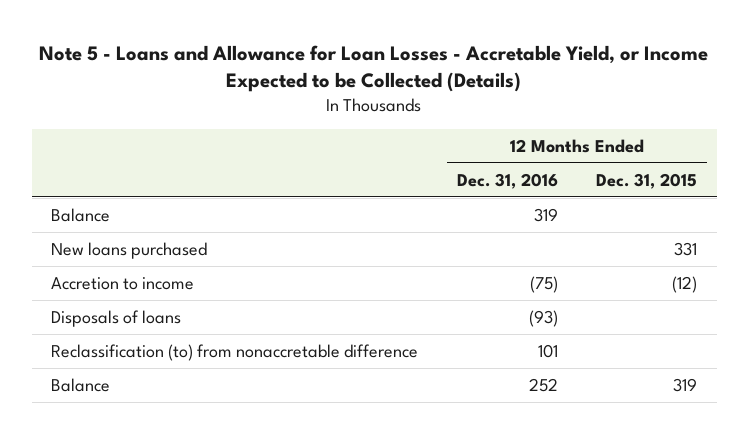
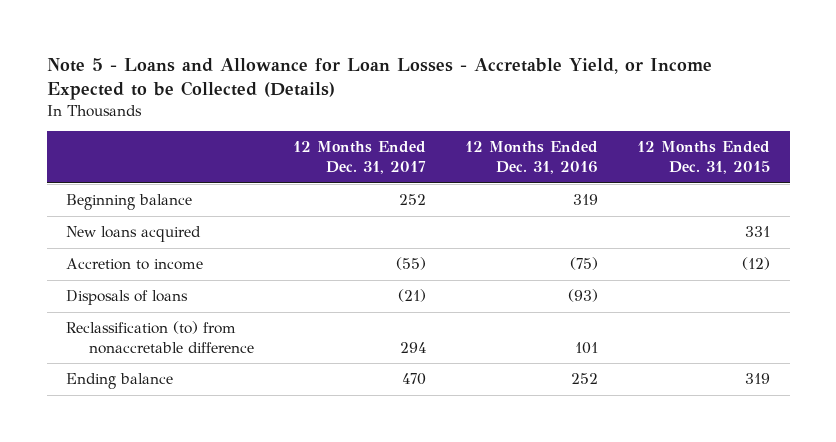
none -> [293,141,427,175] 12 Months Ended Dec. 31, 2017
[51,207,111,222] Balance -> [66,194,193,211] Beginning balance
[51,241,208,259] New loans purchased -> [66,226,202,243] New loans acquired
[51,377,111,392] Balance -> [66,373,174,390] Ending balance

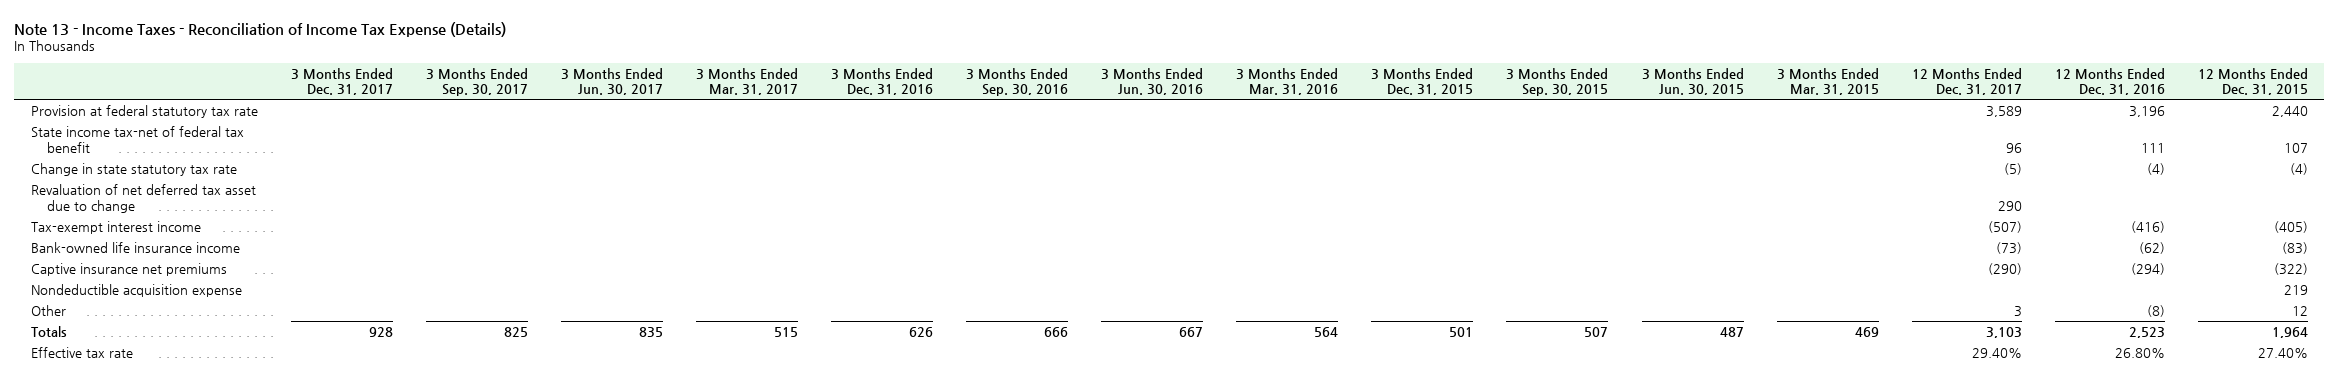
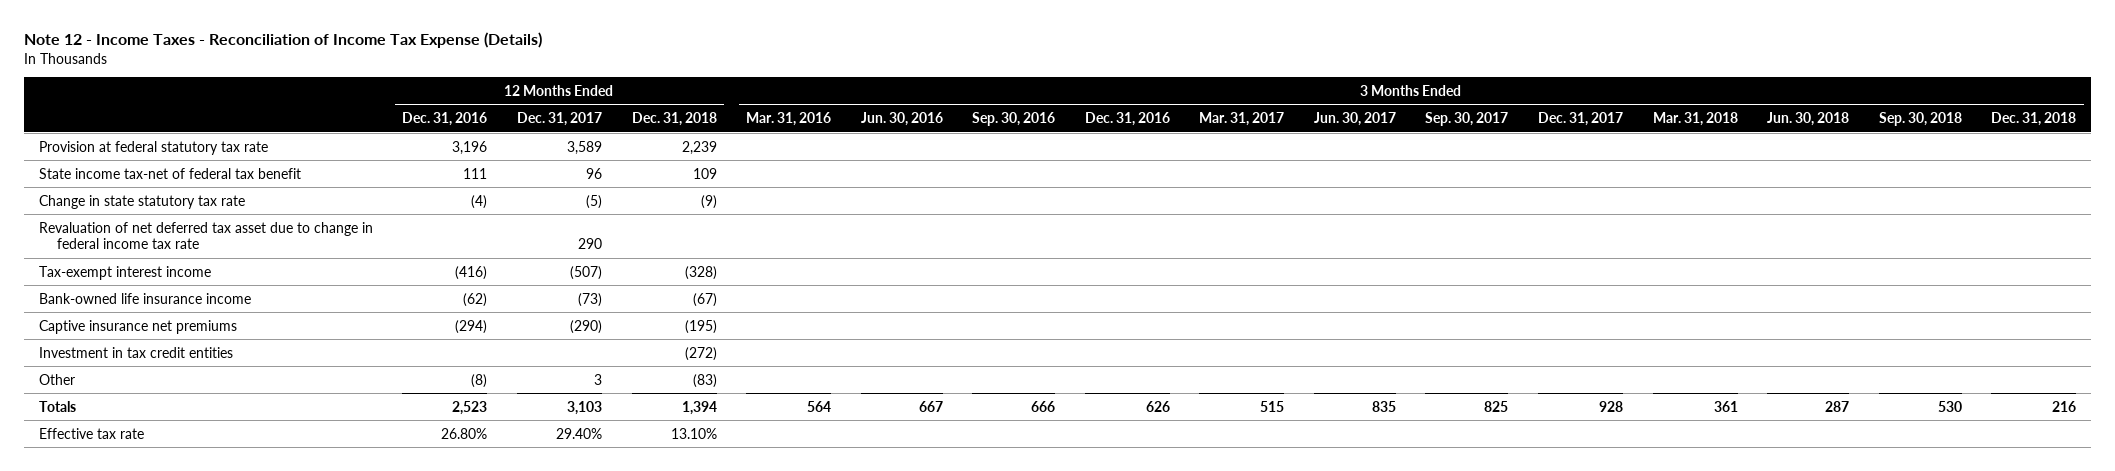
[14,21,507,37] Note 13 - Income Taxes - Reconciliation of Income Tax Expense (Details) -> [24,32,543,49] Note 12 - Income Taxes - Reconciliation of Income Tax Expense (Details)
[1371,67,1474,96] 3 Months Ended Dec. 31, 2015 -> none
[1506,67,1609,97] 3 Months Ended Sep. 30, 2015 -> none
[1641,67,1744,96] 3 Months Ended Jun. 30, 2015 -> none
[1776,67,1879,96] 3 Months Ended Mar. 31, 2015 -> none
[2197,67,2308,96] 12 Months Ended Dec. 31, 2015 -> none
none -> [631,112,717,127] Dec. 31, 2018
none -> [1652,112,1738,127] Mar. 31, 2018
none -> [1767,112,1850,127] Jun. 30, 2018
none -> [1878,112,1962,127] Sep. 30, 2018
none -> [1991,112,2077,127] Dec. 31, 2018
[30,183,256,213] Revaluation of net deferred tax asset due to change -> [38,221,373,250] Revaluation of net deferred tax asset due to change in federal income tax rate
[30,283,242,297] Nondeductible acquisition expense -> none
none -> [38,346,233,358] Investment in tax credit entities

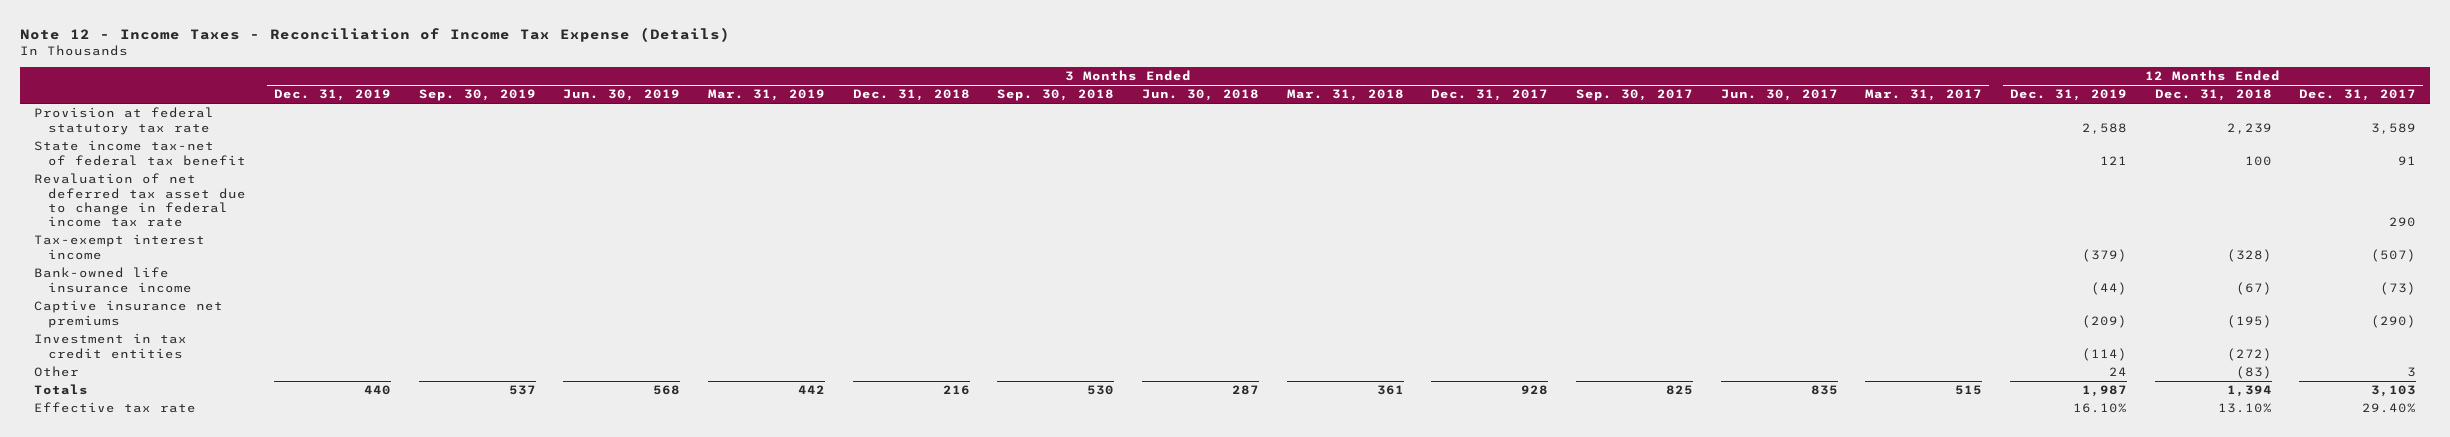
[402,112,488,127] Dec. 31, 2016 -> none
[746,112,832,127] Mar. 31, 2016 -> none
[860,112,943,127] Jun. 30, 2016 -> none
[972,112,1056,127] Sep. 30, 2016 -> none
[1084,112,1170,127] Dec. 31, 2016 -> none
none -> [273,89,391,102] Dec. 31, 2019
none -> [418,89,536,102] Sep. 30, 2019
none -> [563,89,681,102] Jun. 30, 2019
none -> [707,89,825,102] Mar. 31, 2019
none -> [2009,89,2127,102] Dec. 31, 2019
[38,194,245,209] Change in state statutory tax rate -> none
[585,167,602,179] 96 -> [2398,155,2417,165] 91
[692,167,717,179] 109 -> [2244,155,2272,166] 100

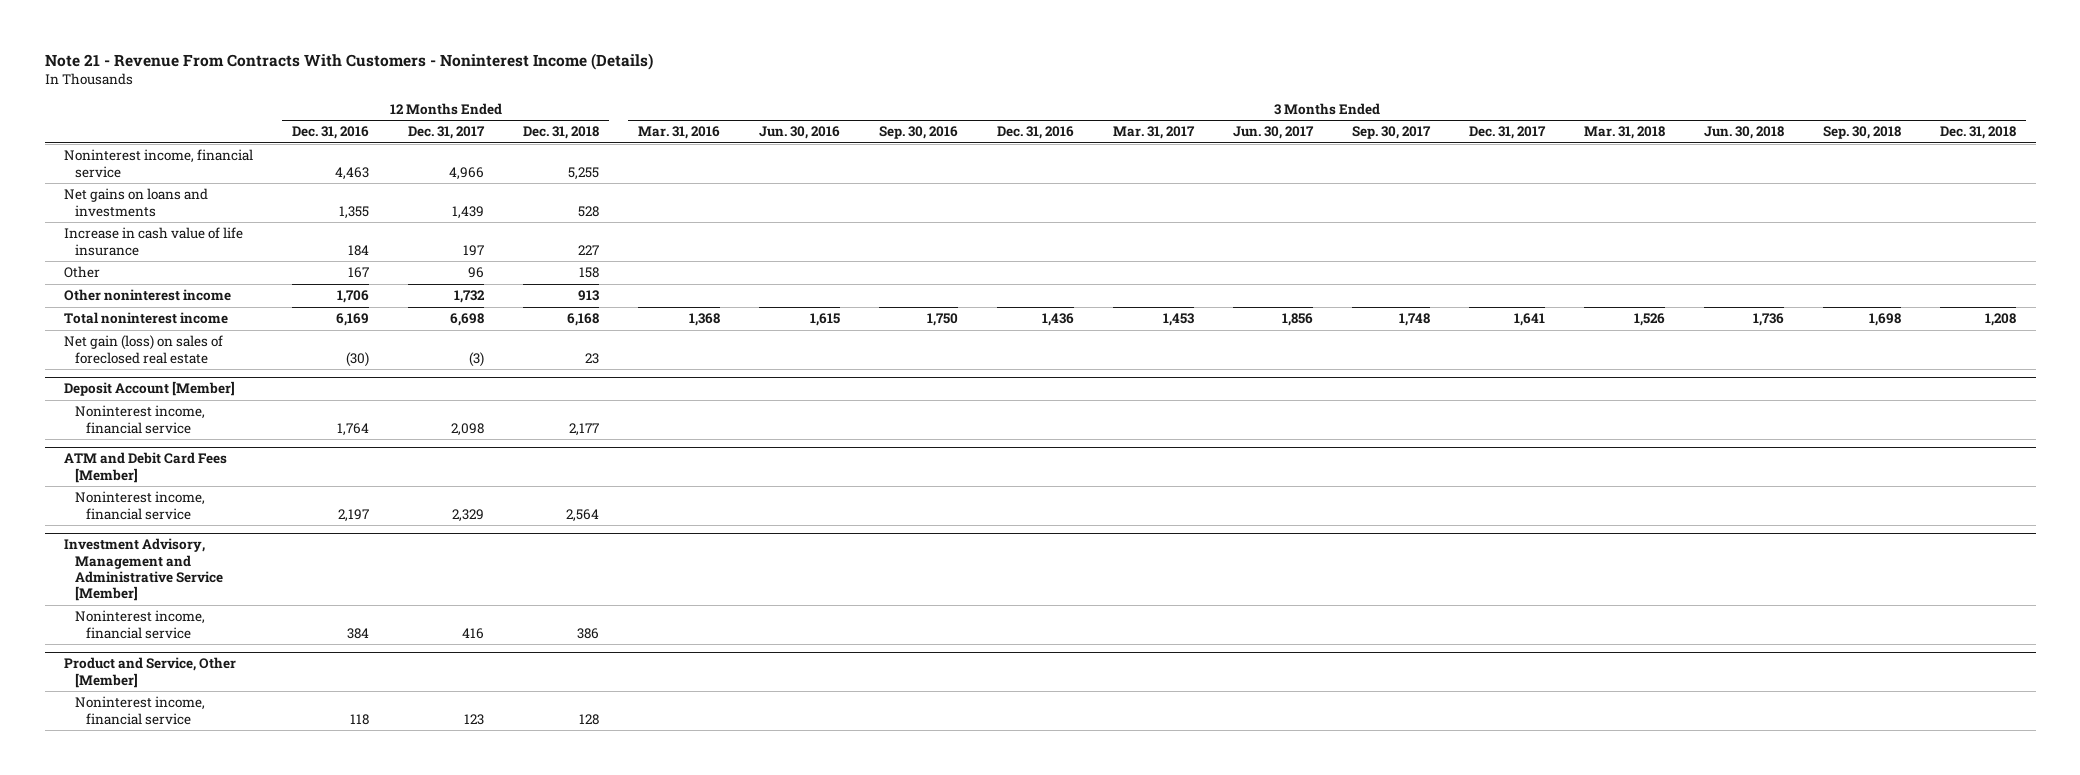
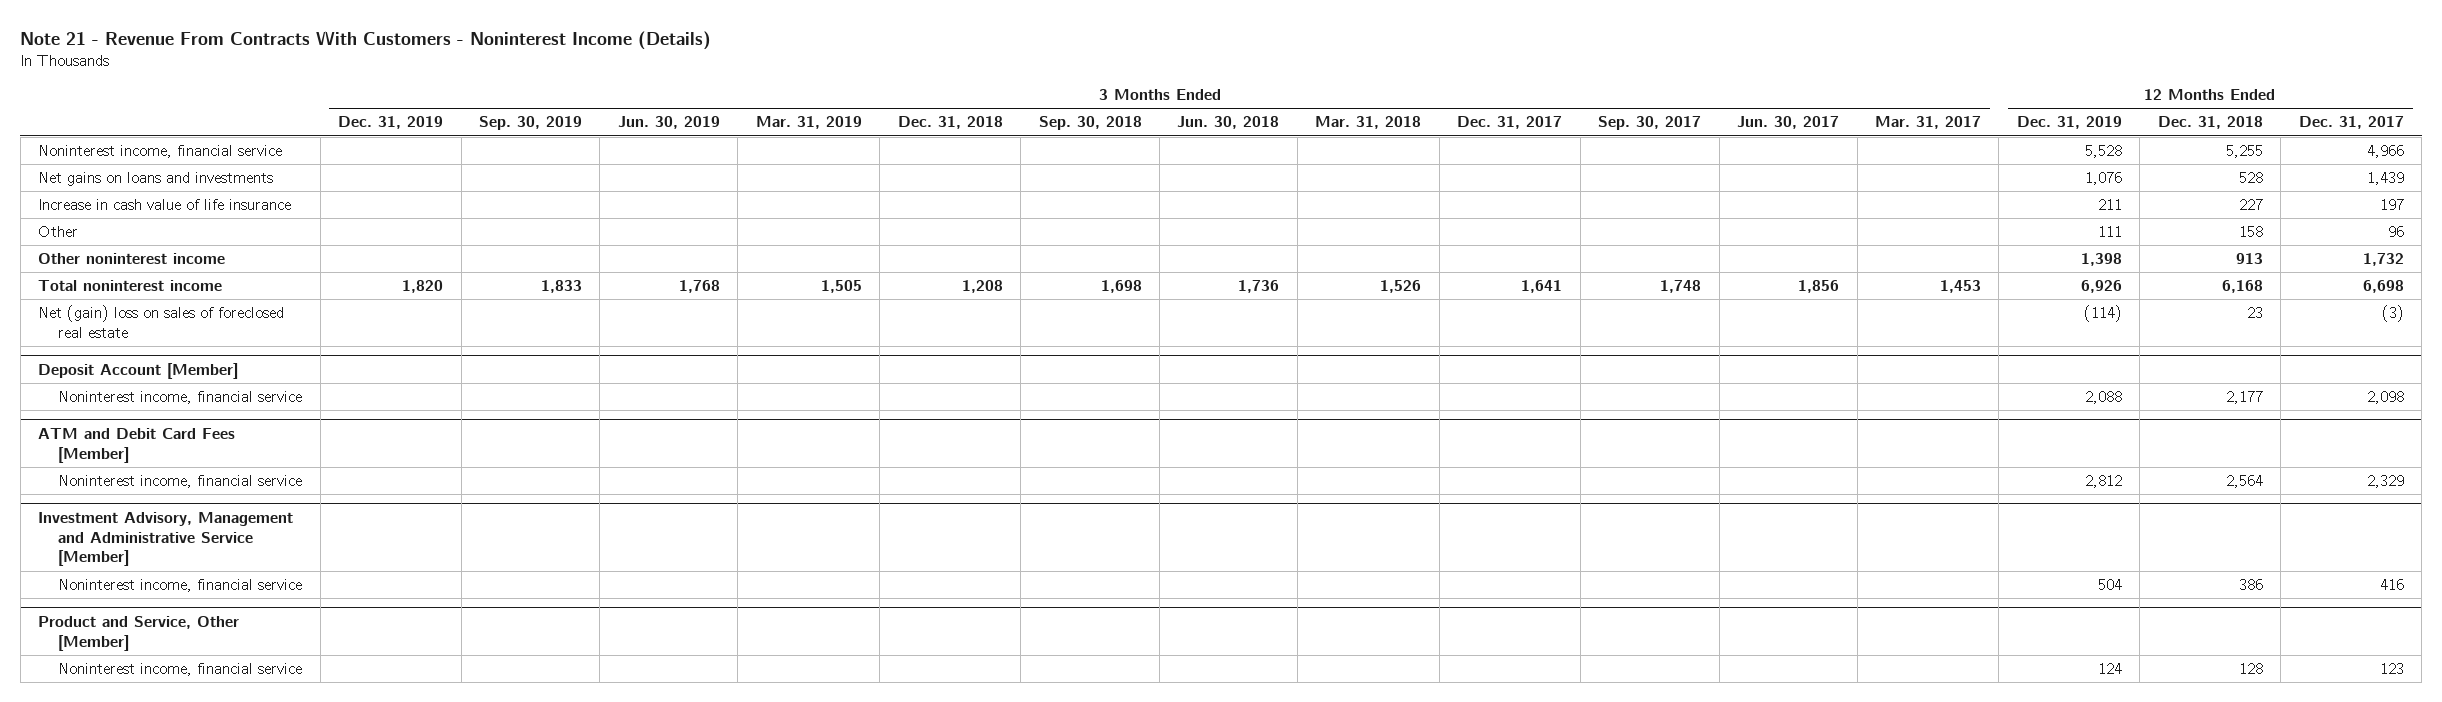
[292,126,370,140] Dec. 31, 2016 -> none
[638,126,721,140] Mar. 31, 2016 -> none
[759,126,841,140] Jun. 30, 2016 -> none
[879,126,959,140] Sep. 30, 2016 -> none
[997,126,1075,140] Dec. 31, 2016 -> none
none -> [338,116,444,130] Dec. 31, 2019
none -> [478,116,582,131] Sep. 30, 2019
none -> [617,116,720,130] Jun. 30, 2019
none -> [755,116,862,130] Mar. 31, 2019
none -> [2016,116,2122,130] Dec. 31, 2019
[64,335,224,364] Net gain (loss) on sales of foreclosed real estate -> [38,304,285,338] Net (gain) loss on sales of foreclosed real estate

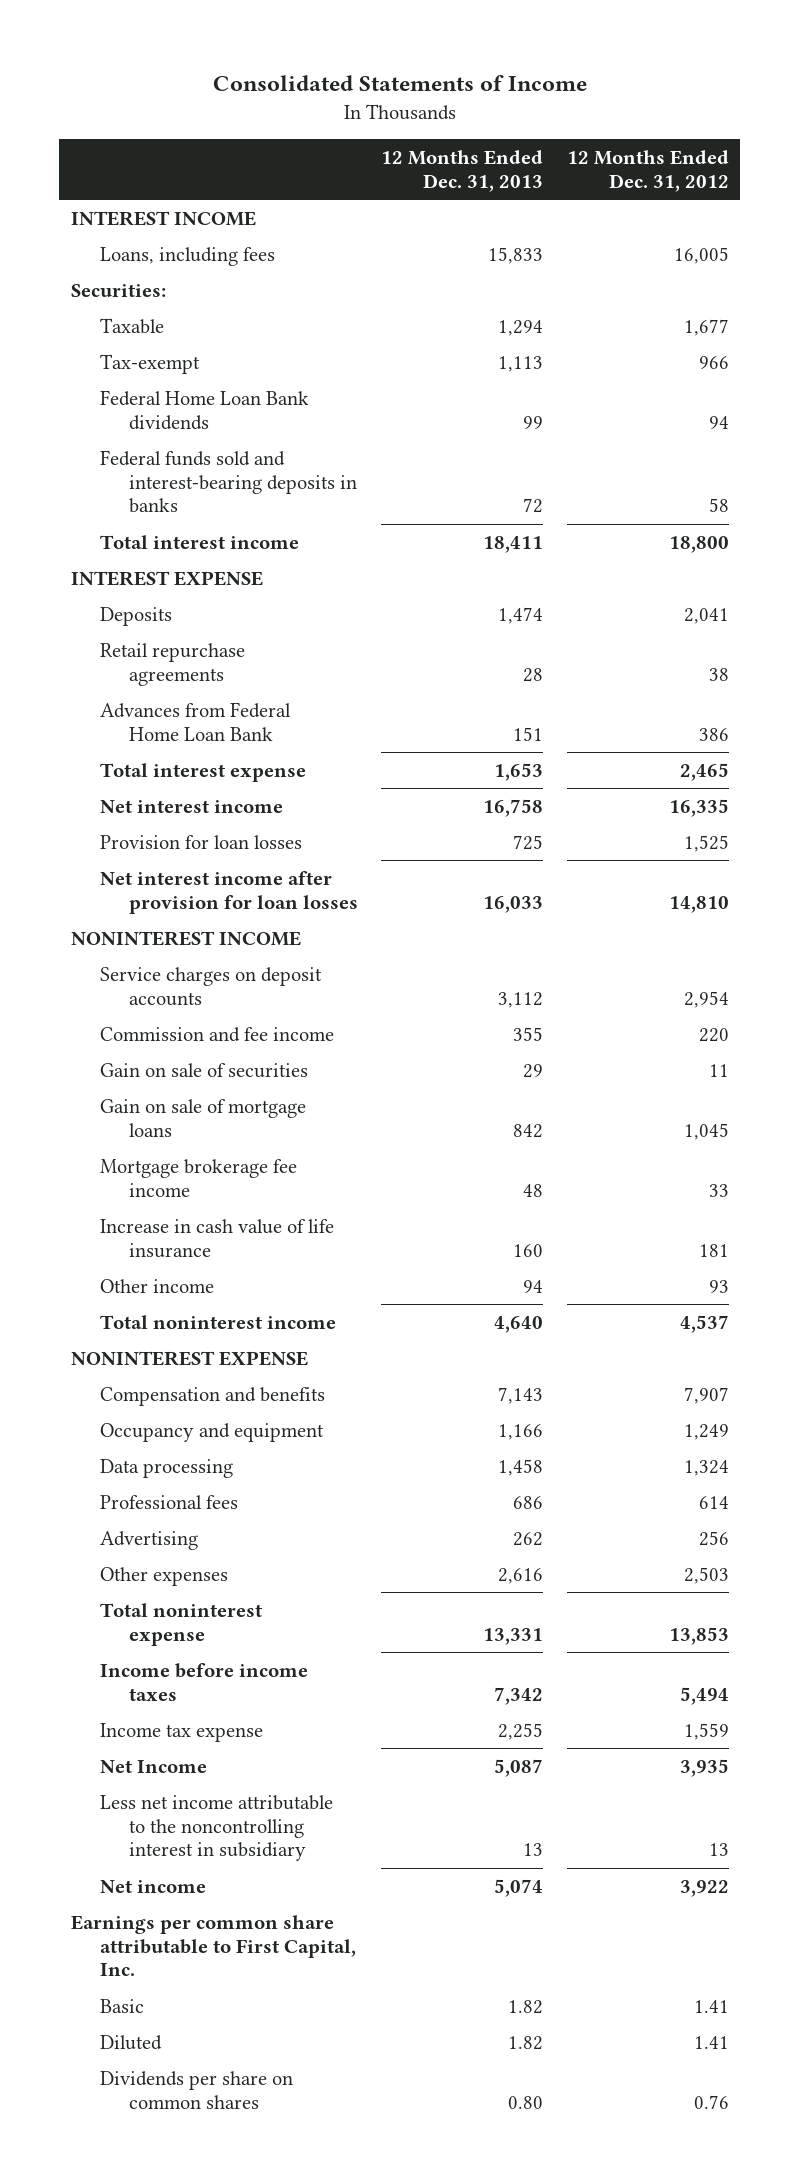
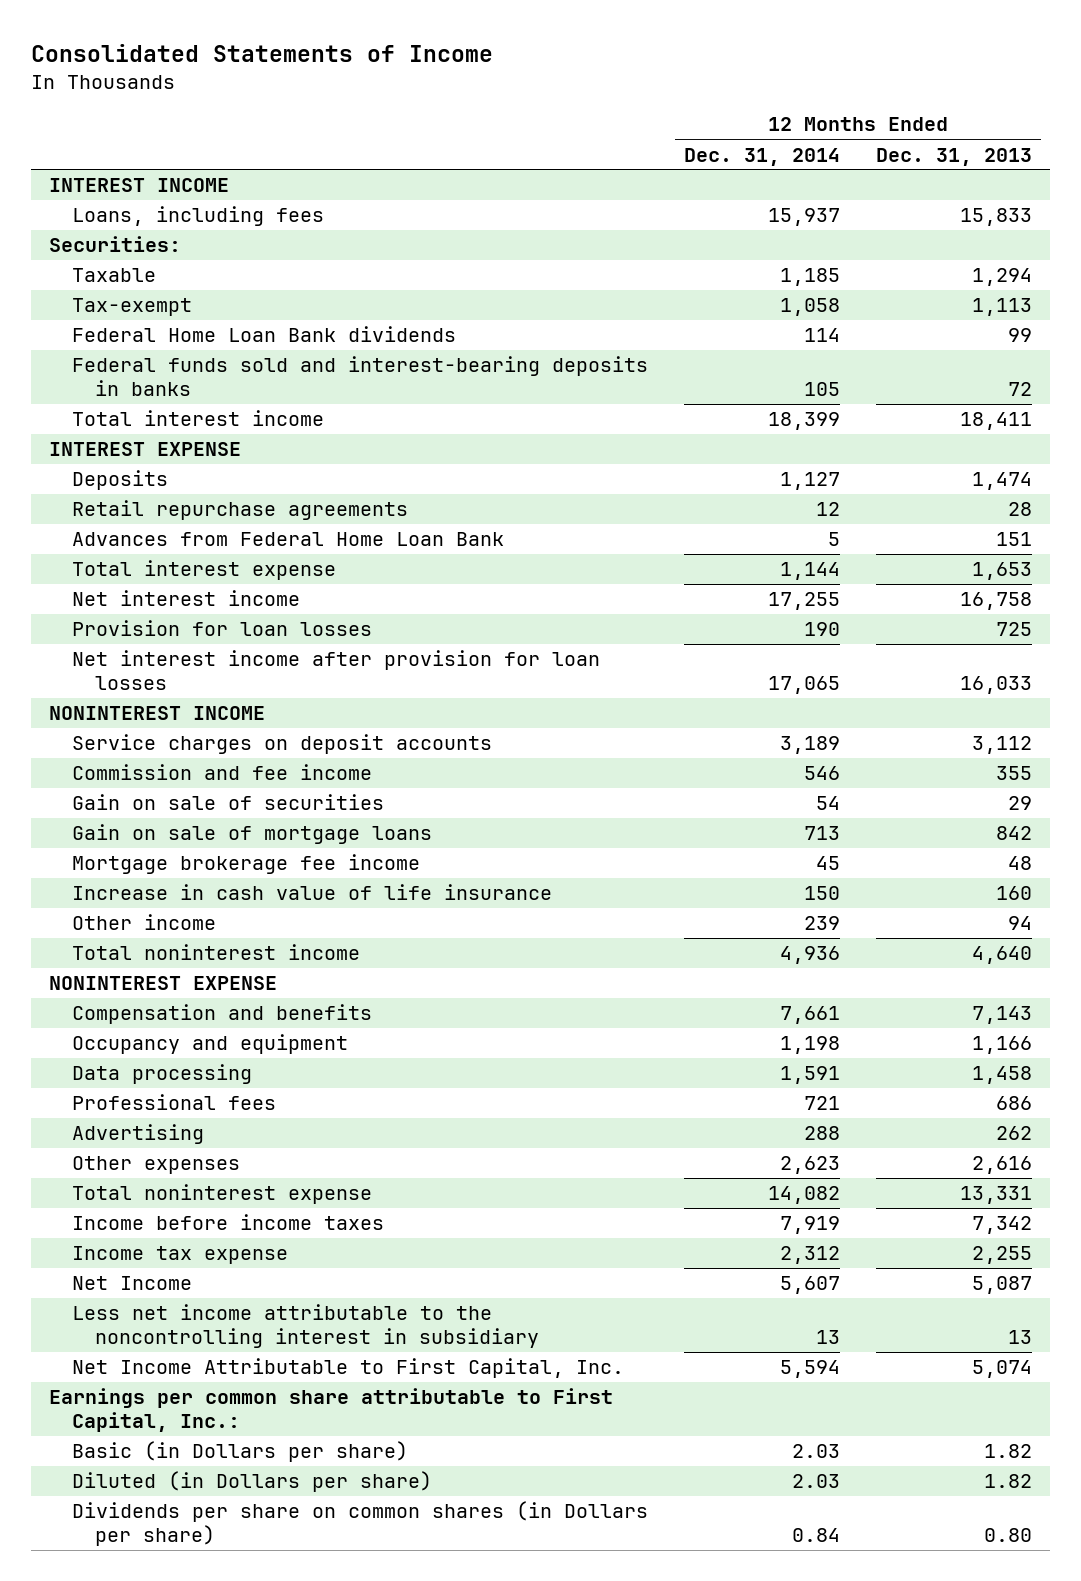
[566,150,729,192] 12 Months Ended Dec. 31, 2012 -> none
none -> [683,147,840,166] Dec. 31, 2014
[99,1879,206,1893] Net income -> [72,1358,625,1379] Net Income Attributable to First Capital, Inc.
[70,1914,356,1977] Earnings per common share attributable to First Capital, Inc. -> [48,1388,613,1432] Earnings per common share attributable to First Capital, Inc.:
[99,1998,144,2013] Basic -> [72,1441,409,1463] Basic (in Dollars per share)
[99,2034,162,2050] Diluted -> [72,1471,433,1493] Diluted (in Dollars per share)
[99,2070,293,2109] Dividends per share on common shares -> [72,1501,649,1546] Dividends per share on common shares (in Dollars per share)

